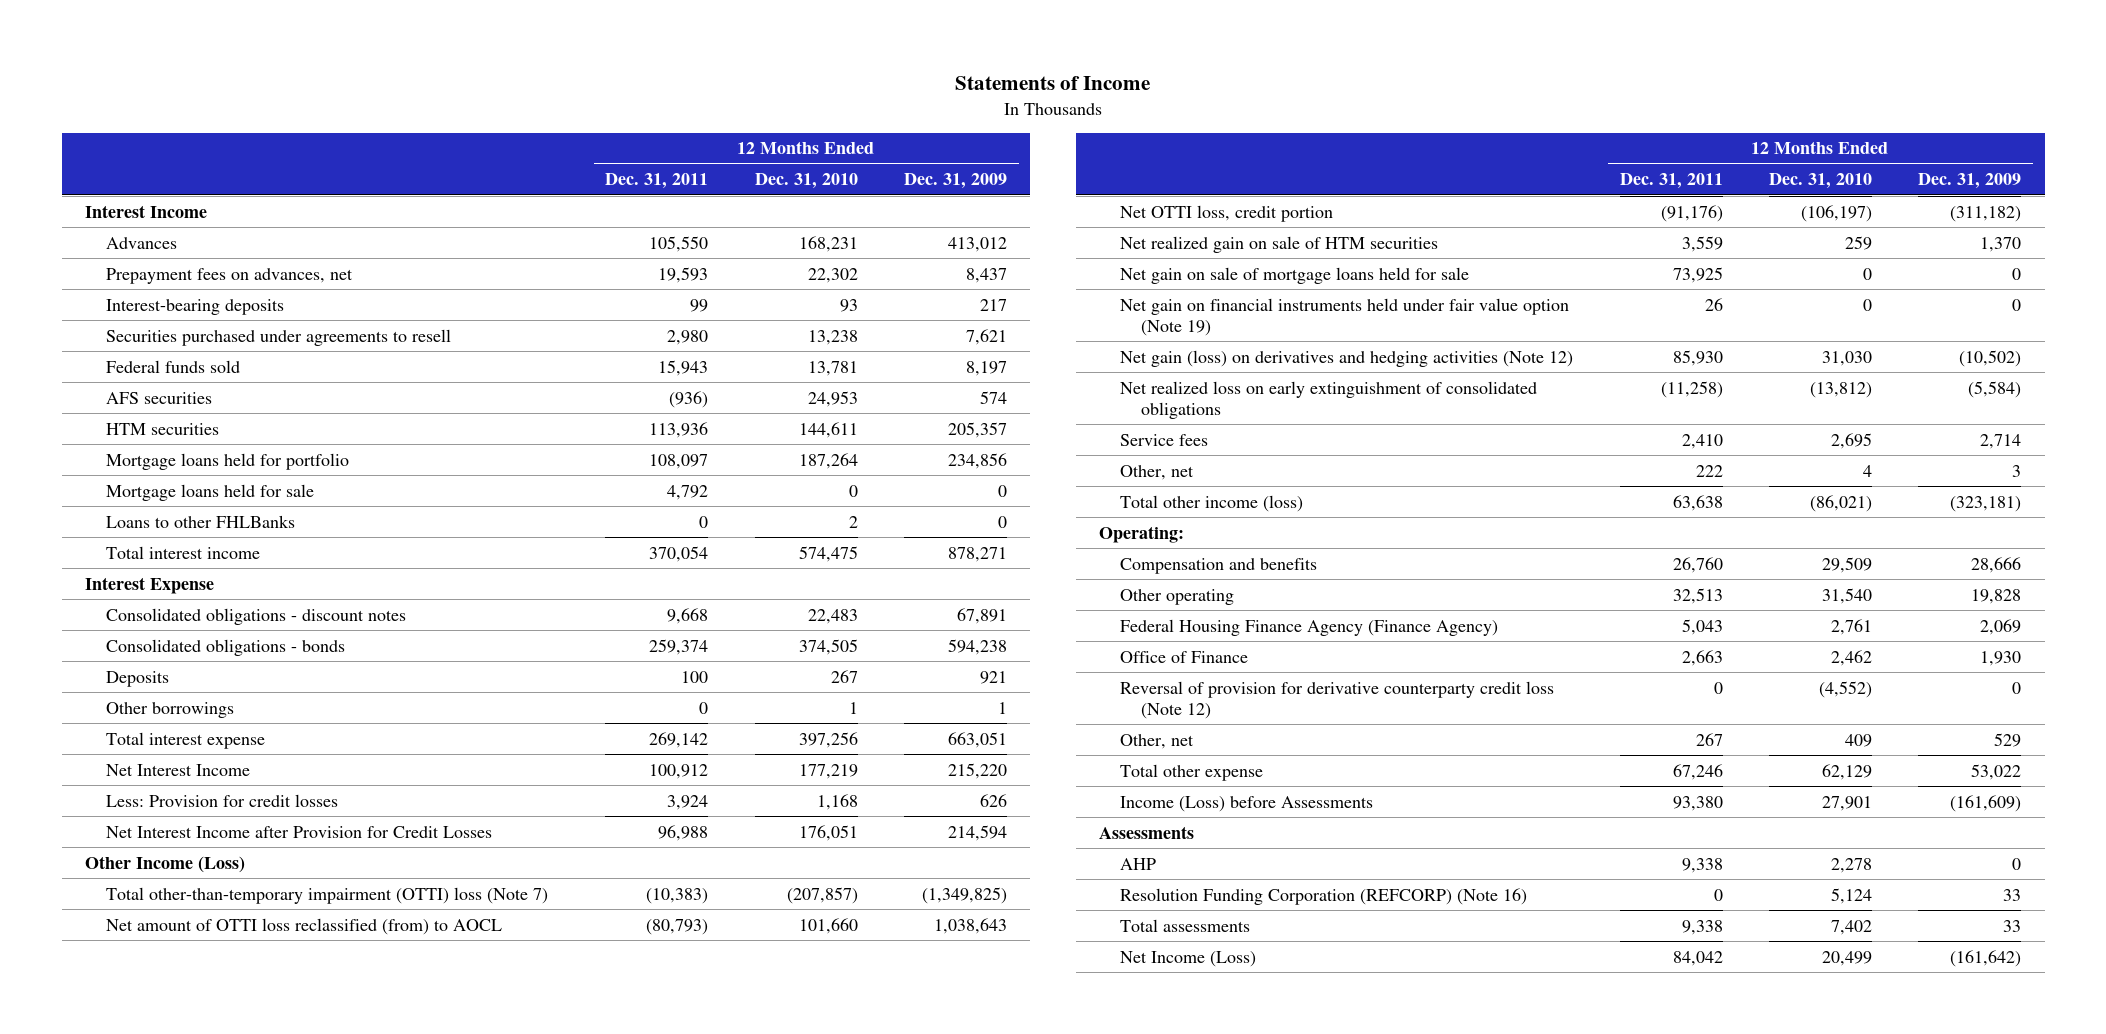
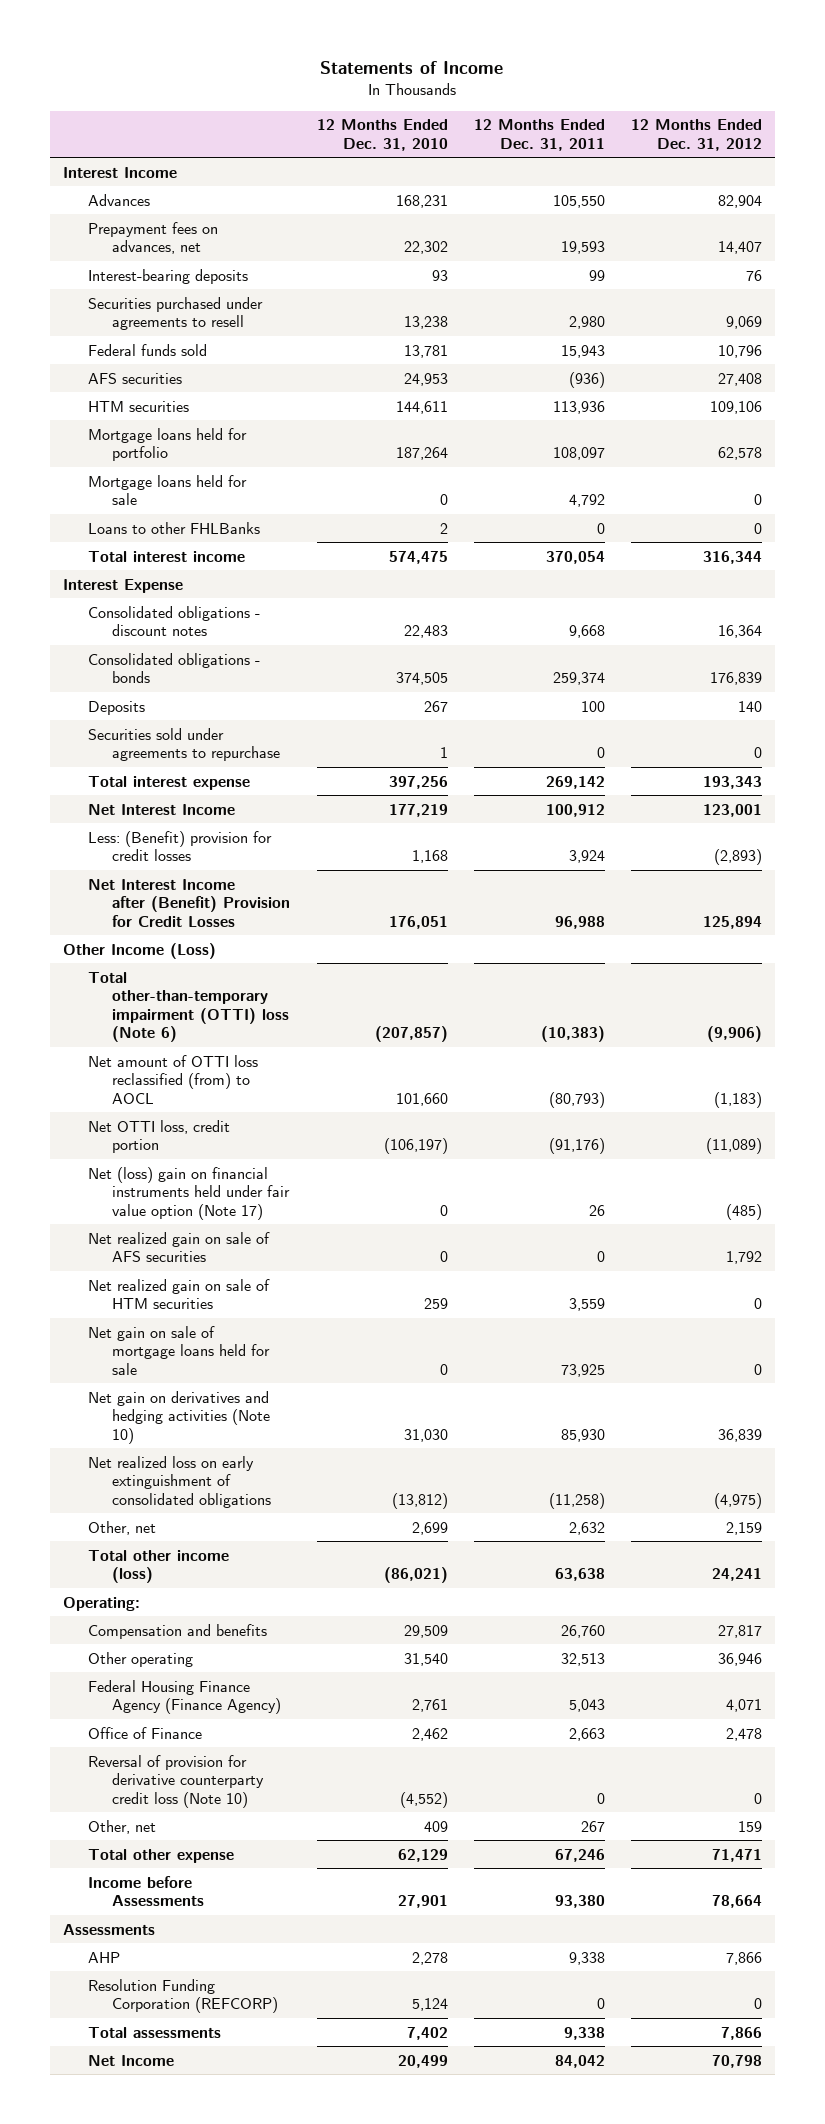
[904,173,1008,190] Dec. 31, 2009 -> none
none -> [630,119,762,151] 12 Months Ended Dec. 31, 2012
[106,701,235,718] Other borrowings -> none
none -> [87,727,281,762] Securities sold under agreements to repurchase
[106,793,339,807] Less: Provision for credit losses -> [87,830,272,862] Less: (Benefit) provision for credit losses
[106,825,493,838] Net Interest Income after Provision for Credit Losses -> [87,878,291,927] Net Interest Income after (Benefit) Provision for Credit Losses
[106,886,549,904] Total other-than-temporary impairment (OTTI) loss (Note 7) -> [87,971,290,1043] Total other-than-temporary impairment (OTTI) loss (Note 6)
none -> [87,1166,291,1220] Net (loss) gain on financial instruments held under fair value option (Note 17)
none -> [87,1231,270,1263] Net realized gain on sale of AFS securities
[1120,297,1570,336] Net gain on financial instruments held under fair value option (Note 19) -> none
[1120,349,1574,367] Net gain (loss) on derivatives and hedging activities (Note 12) -> [87,1390,271,1444] Net gain on derivatives and hedging activities (Note 10)
[1120,433,1209,446] Service fees -> none
[1695,464,1723,477] 222 -> [568,1521,605,1535] 2,632
[1862,464,1872,477] 4 -> [411,1521,448,1535] 2,699
[1120,680,1555,719] Reversal of provision for derivative counterparty credit loss (Note 12) -> [87,1754,265,1808] Reversal of provision for derivative counterparty credit loss (Note 10)
[1120,795,1374,812] Income (Loss) before Assessments -> [87,1875,205,1907] Income before Assessments
[1120,887,1528,905] Resolution Funding Corporation (REFCORP) (Note 16) -> [87,1978,279,2014] Resolution Funding Corporation (REFCORP)
[1120,950,1257,967] Net Income (Loss) -> [87,2054,174,2066] Net Income

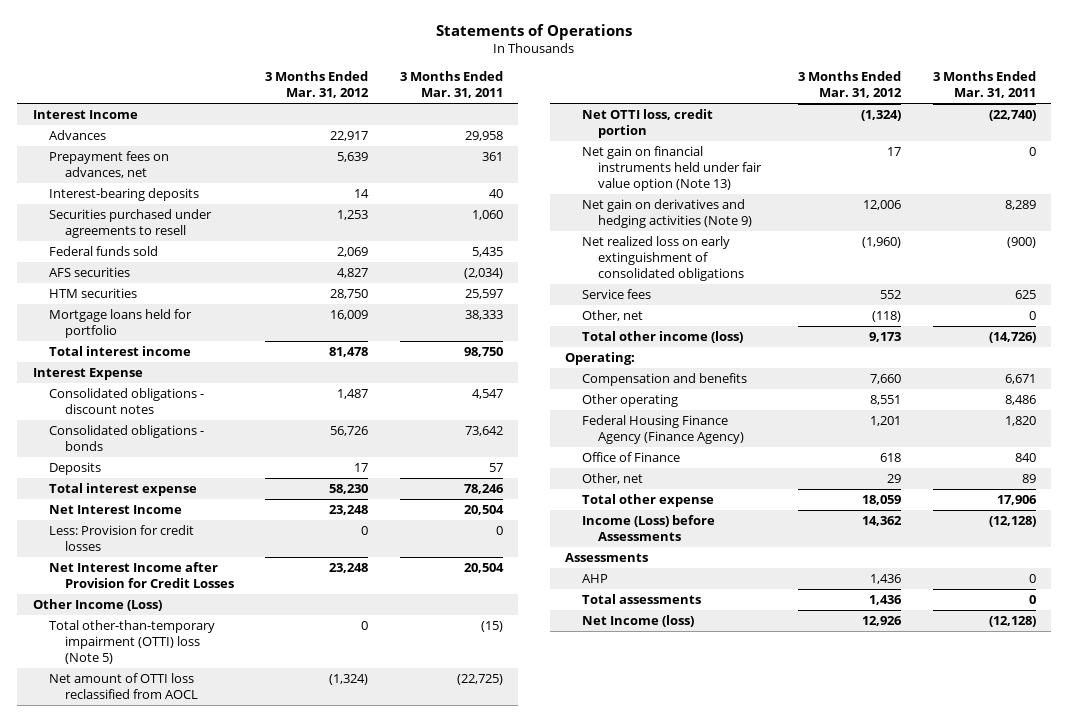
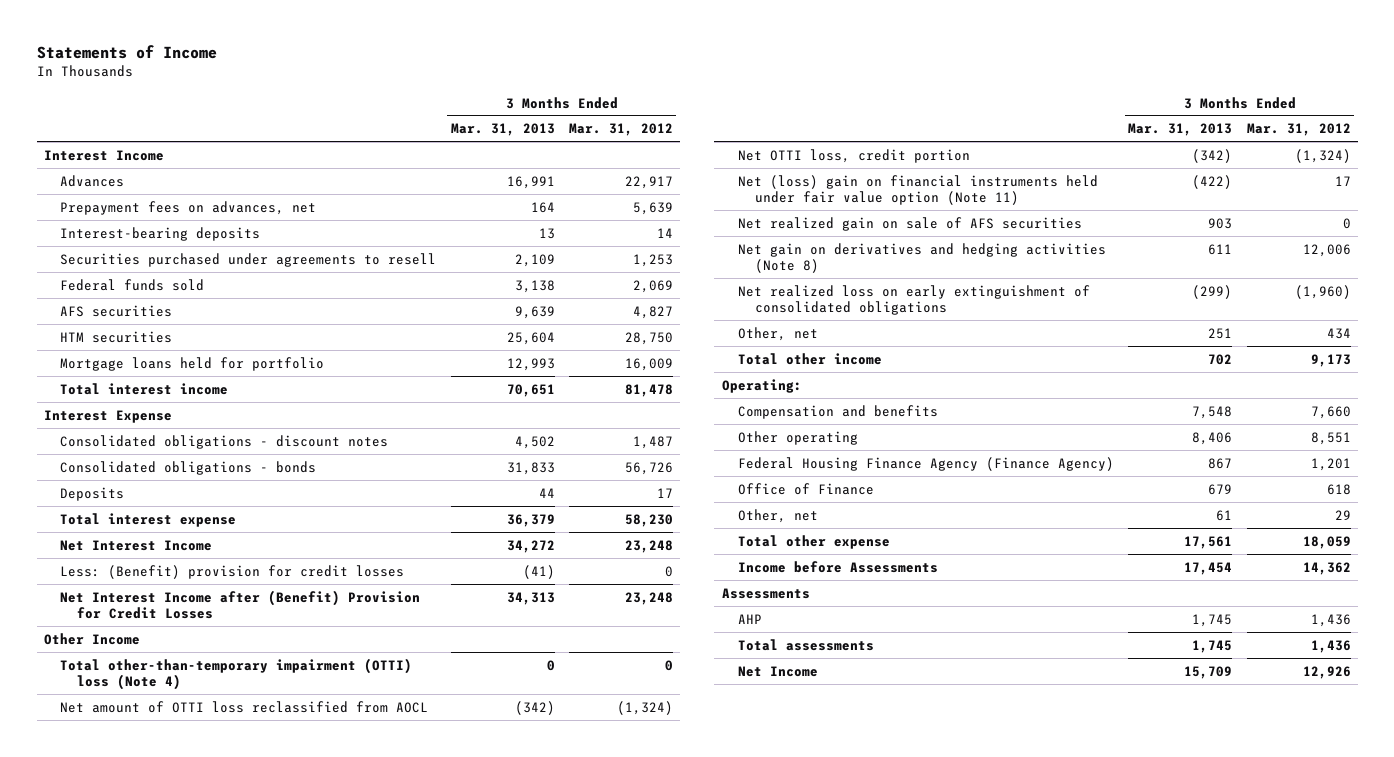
[436,24,633,41] Statements of Operations -> [36,44,217,59] Statements of Income
[399,71,503,98] 3 Months Ended Mar. 31, 2011 -> none
none -> [450,123,555,137] Mar. 31, 2013
[48,525,194,551] Less: Provision for credit losses -> [60,564,405,579] Less: (Benefit) provision for credit losses
[48,562,234,588] Net Interest Income after Provision for Credit Losses -> [60,589,421,620] Net Interest Income after (Benefit) Provision for Credit Losses
[32,599,162,612] Other Income (Loss) -> [43,632,140,645] Other Income
[48,620,215,664] Total other-than-temporary impairment (OTTI) loss (Note 5) -> [60,657,413,691] Total other-than-temporary impairment (OTTI) loss (Note 4)
[581,146,762,191] Net gain on financial instruments held under fair value option (Note 13) -> [738,174,1099,206] Net (loss) gain on financial instruments held under fair value option (Note 11)
none -> [738,216,1083,231] Net realized gain on sale of AFS securities
[581,199,752,228] Net gain on derivatives and hedging activities (Note 9) -> [738,242,1107,274] Net gain on derivatives and hedging activities (Note 8)
[581,289,651,300] Service fees -> none
[872,311,902,323] (118) -> [1326,327,1351,339] 434
[581,331,743,344] Total other income (loss) -> [738,352,883,365] Total other income
[581,515,715,541] Income (Loss) before Assessments -> [738,560,939,573] Income before Assessments
[581,615,694,628] Net Income (loss) -> [738,665,819,677] Net Income

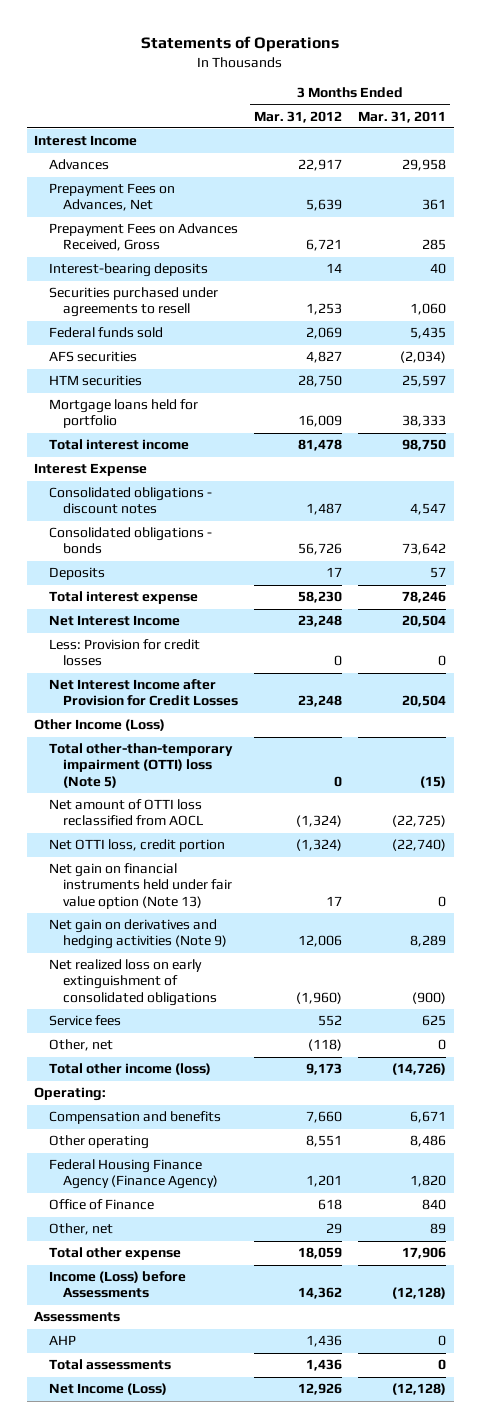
[36,44,217,59] Statements of Income -> [141,36,340,53] Statements of Operations
[450,123,555,137] Mar. 31, 2013 -> none
none -> [357,110,446,123] Mar. 31, 2011
[60,200,317,215] Prepayment fees on advances, net -> [48,183,175,212] Prepayment Fees on Advances, Net
none -> [48,223,238,252] Prepayment Fees on Advances Received, Gross
[60,564,405,579] Less: (Benefit) provision for credit losses -> [48,639,200,667] Less: Provision for credit losses
[60,589,421,620] Net Interest Income after (Benefit) Provision for Credit Losses -> [48,679,239,707] Net Interest Income after Provision for Credit Losses
[43,632,140,645] Other Income -> [34,719,166,732] Other Income (Loss)
[60,657,413,691] Total other-than-temporary impairment (OTTI) loss (Note 4) -> [48,743,233,788] Total other-than-temporary impairment (OTTI) loss (Note 5)
[738,216,1083,231] Net realized gain on sale of AFS securities -> none
[738,174,1099,206] Net (loss) gain on financial instruments held under fair value option (Note 11) -> [48,863,233,909] Net gain on financial instruments held under fair value option (Note 13)
[738,242,1107,274] Net gain on derivatives and hedging activities (Note 8) -> [48,919,228,950] Net gain on derivatives and hedging activities (Note 9)
none -> [48,1015,121,1027] Service fees
[1326,327,1351,339] 434 -> [308,1039,343,1052] (118)
[738,352,883,365] Total other income -> [48,1063,211,1076] Total other income (loss)
[738,560,939,573] Income before Assessments -> [48,1271,186,1299] Income (Loss) before Assessments
[738,665,819,677] Net Income -> [48,1383,167,1396] Net Income (Loss)

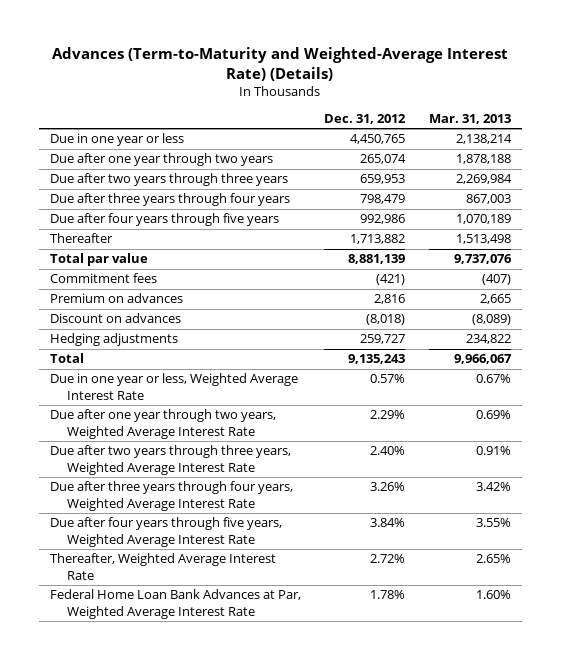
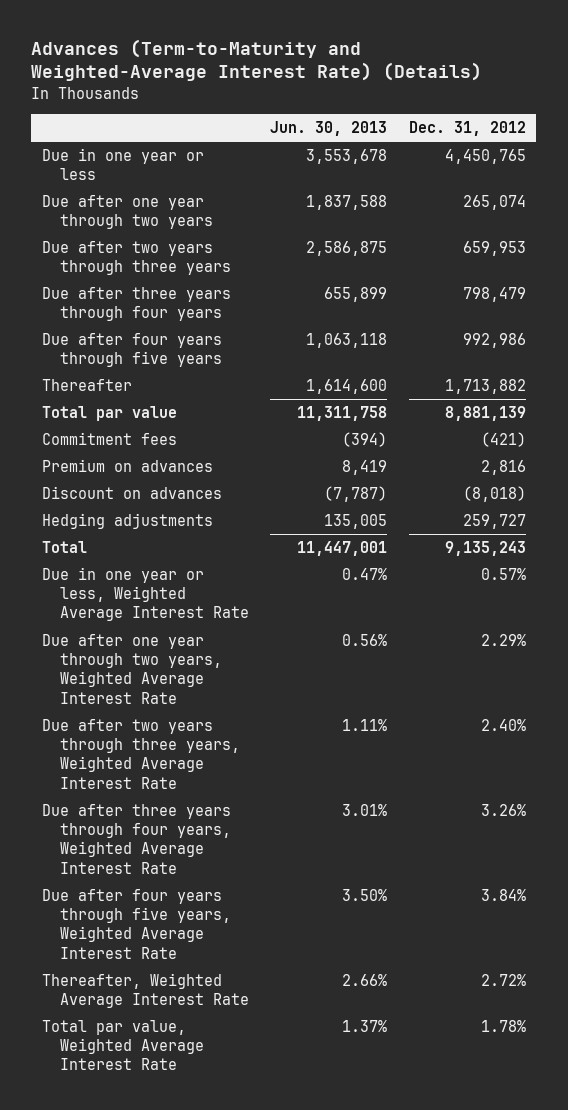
[428,114,511,125] Mar. 31, 2013 -> none
none -> [270,120,388,136] Jun. 30, 2013
[50,589,302,619] Federal Home Loan Bank Advances at Par, Weighted Average Interest Rate -> [42,1020,205,1071] Total par value, Weighted Average Interest Rate

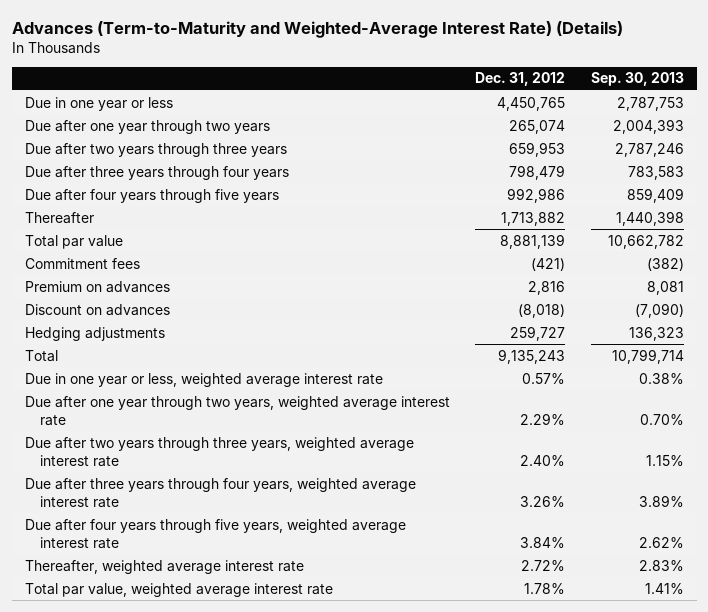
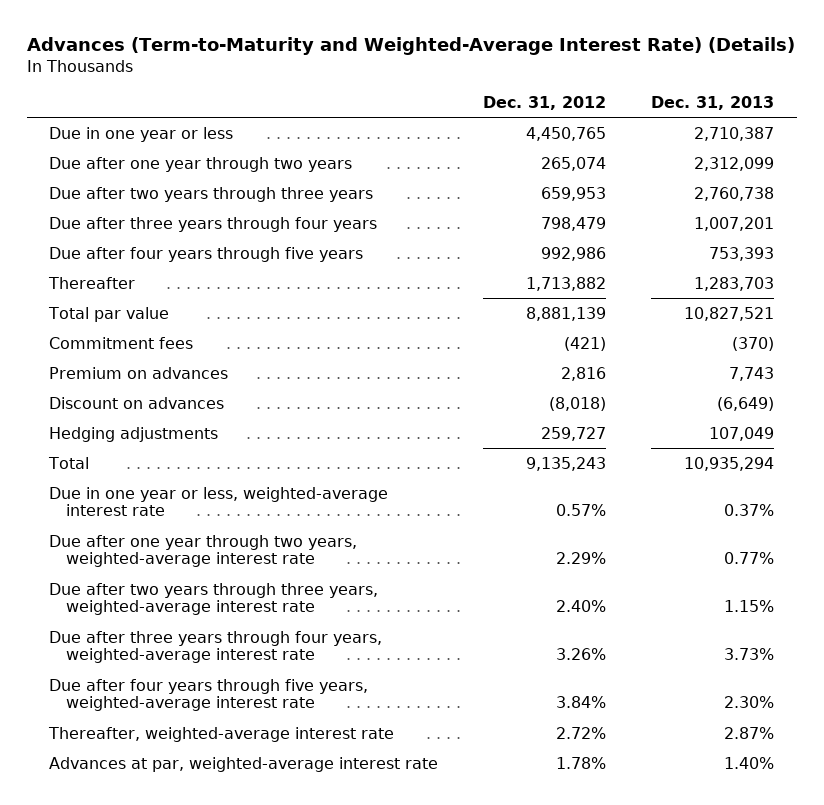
[590,72,684,87] Sep. 30, 2013 -> none
none -> [651,96,775,111] Dec. 31, 2013
[24,372,383,387] Due in one year or less, weighted average interest rate -> [49,486,389,517] Due in one year or less, weighted-average interest rate
[24,395,450,426] Due after one year through two years, weighted average interest rate -> [49,534,358,568] Due after one year through two years, weighted-average interest rate
[24,436,414,467] Due after two years through three years, weighted average interest rate -> [49,582,379,616] Due after two years through three years, weighted-average interest rate
[24,477,416,508] Due after three years through four years, weighted average interest rate -> [49,630,383,664] Due after three years through four years, weighted-average interest rate
[24,518,406,549] Due after four years through five years, weighted average interest rate -> [49,678,369,712] Due after four years through five years, weighted-average interest rate
[24,559,304,574] Thereafter, weighted average interest rate -> [48,726,395,742] Thereafter, weighted-average interest rate
[24,582,333,597] Total par value, weighted average interest rate -> [49,756,439,772] Advances at par, weighted-average interest rate

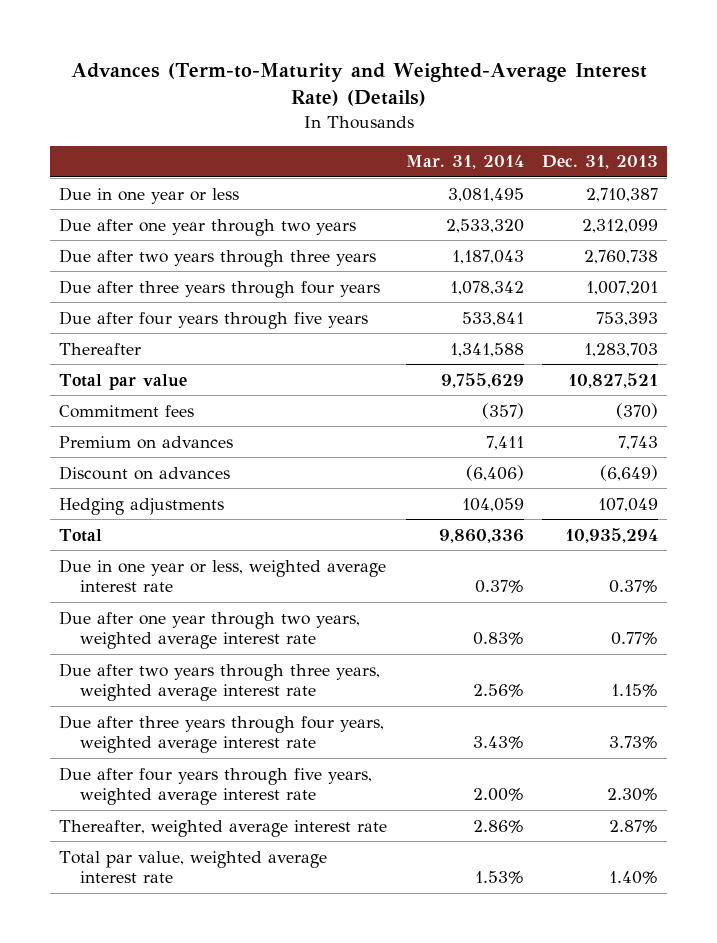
[483,96,607,111] Dec. 31, 2012 -> none
none -> [405,155,524,170] Mar. 31, 2014
[49,486,389,517] Due in one year or less, weighted-average interest rate -> [59,558,387,593] Due in one year or less, weighted average interest rate
[49,534,358,568] Due after one year through two years, weighted-average interest rate -> [59,610,361,650] Due after one year through two years, weighted average interest rate
[49,582,379,616] Due after two years through three years, weighted-average interest rate -> [59,662,381,702] Due after two years through three years, weighted average interest rate
[49,630,383,664] Due after three years through four years, weighted-average interest rate -> [59,714,385,754] Due after three years through four years, weighted average interest rate
[49,678,369,712] Due after four years through five years, weighted-average interest rate -> [59,766,373,806] Due after four years through five years, weighted average interest rate
[48,726,395,742] Thereafter, weighted-average interest rate -> [59,819,388,837] Thereafter, weighted average interest rate
[49,756,439,772] Advances at par, weighted-average interest rate -> [59,850,328,884] Total par value, weighted average interest rate

